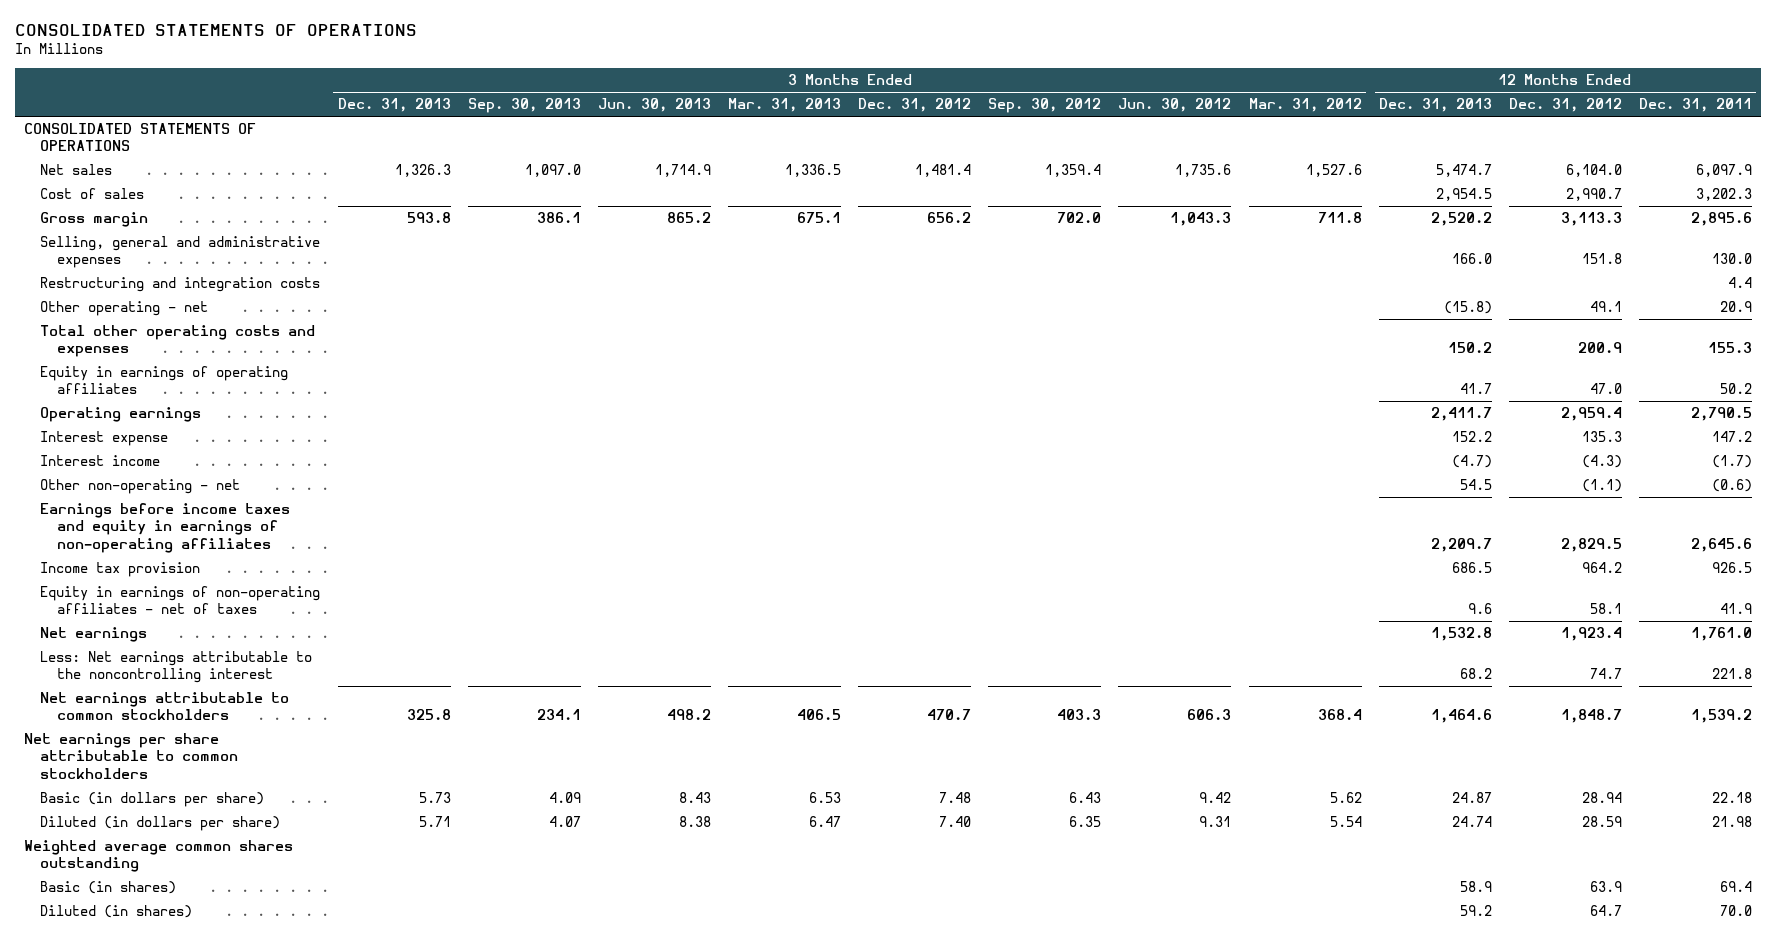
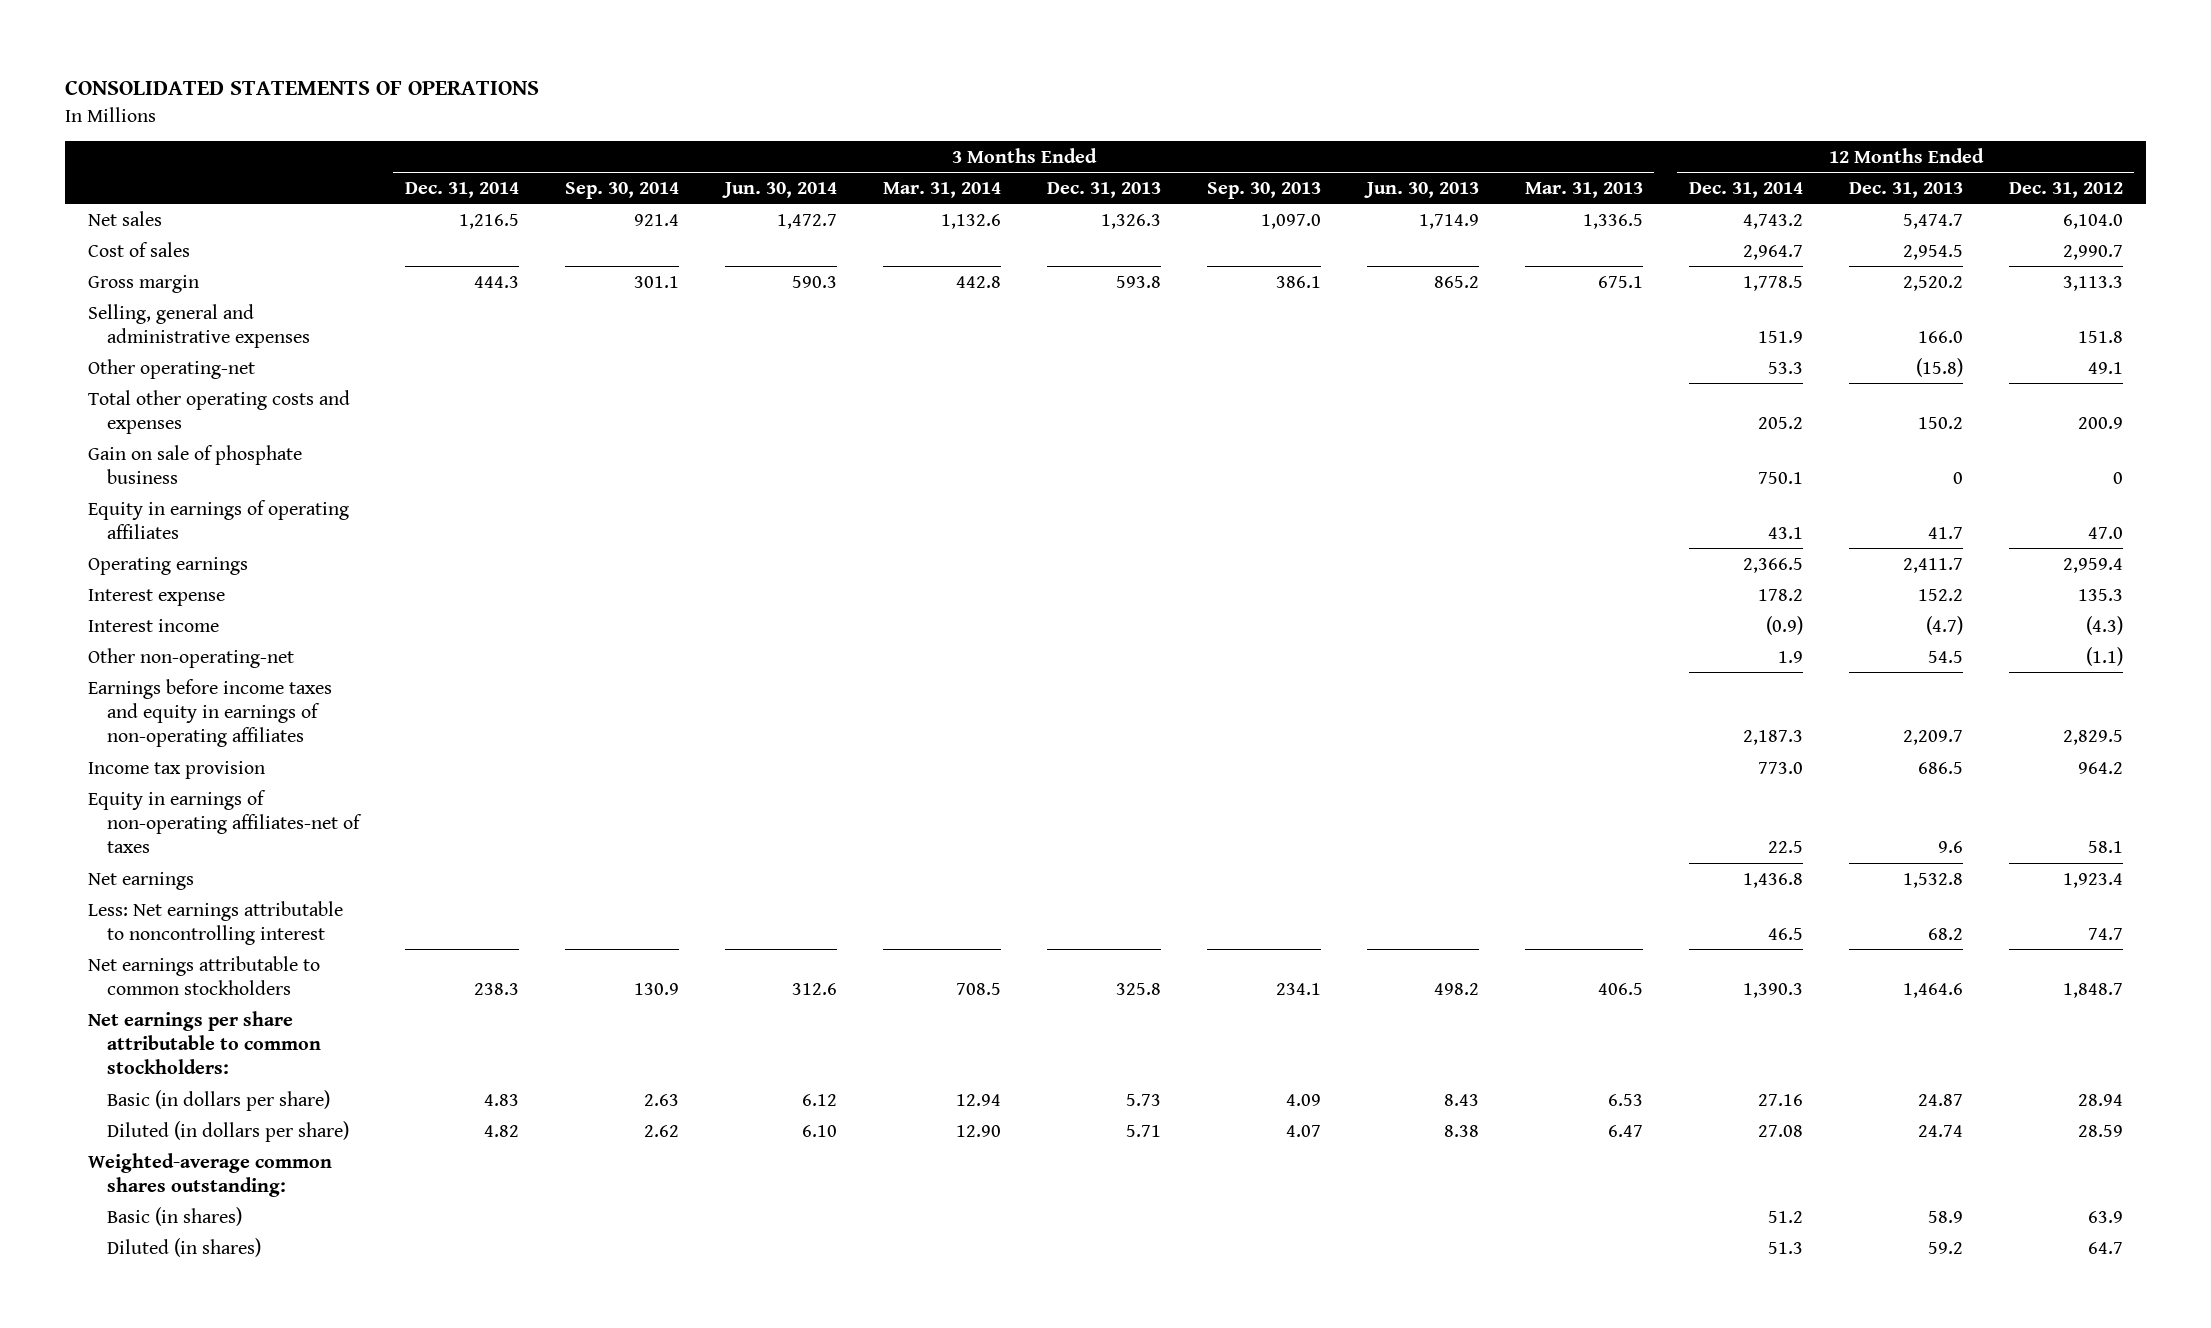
[858,98,972,113] Dec. 31, 2012 -> none
[988,98,1102,114] Sep. 30, 2012 -> none
[1118,98,1232,113] Jun. 30, 2012 -> none
[1248,98,1362,113] Mar. 31, 2012 -> none
[1639,98,1753,113] Dec. 31, 2011 -> none
none -> [404,181,519,198] Dec. 31, 2014
none -> [564,181,679,199] Sep. 30, 2014
none -> [721,181,837,198] Jun. 30, 2014
none -> [882,181,1001,198] Mar. 31, 2014
none -> [1688,181,1803,198] Dec. 31, 2014
[23,123,256,152] CONSOLIDATED STATEMENTS OF OPERATIONS -> none
[40,277,321,293] Restructuring and integration costs -> none
[40,301,209,317] Other operating - net -> [88,358,256,379] Other operating-net
none -> [88,444,303,484] Gain on sale of phosphate business
[40,479,241,495] Other non-operating - net -> [88,647,295,668] Other non-operating-net
[40,586,321,615] Equity in earnings of non-operating affiliates - net of taxes -> [88,789,362,853] Equity in earnings of non-operating affiliates-net of taxes
[40,651,313,684] Less: Net earnings attributable to the noncontrolling interest -> [88,900,344,945] Less: Net earnings attributable to noncontrolling interest
[23,733,239,779] Net earnings per share attributable to common stockholders -> [88,1010,321,1074] Net earnings per share attributable to common stockholders:
[23,840,293,873] Weighted average common shares outstanding -> [88,1152,333,1197] Weighted-average common shares outstanding:

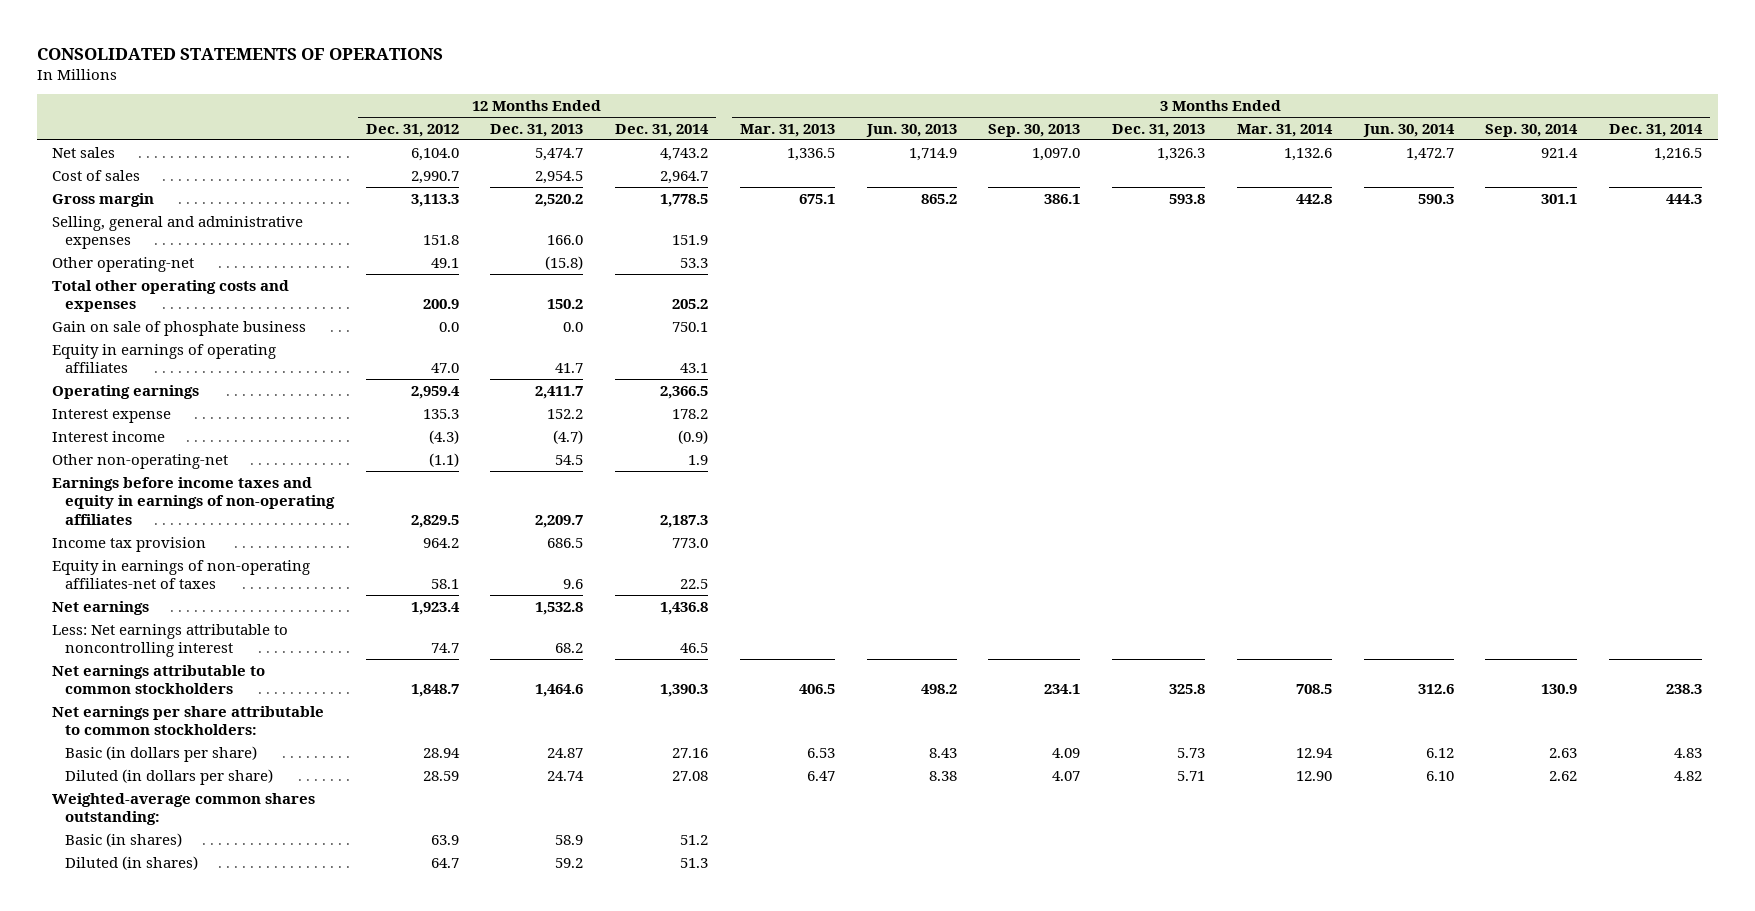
[1952,471,1963,484] 0 -> [563,321,584,332] 0.0
[2112,471,2123,484] 0 -> [438,321,459,332] 0.0

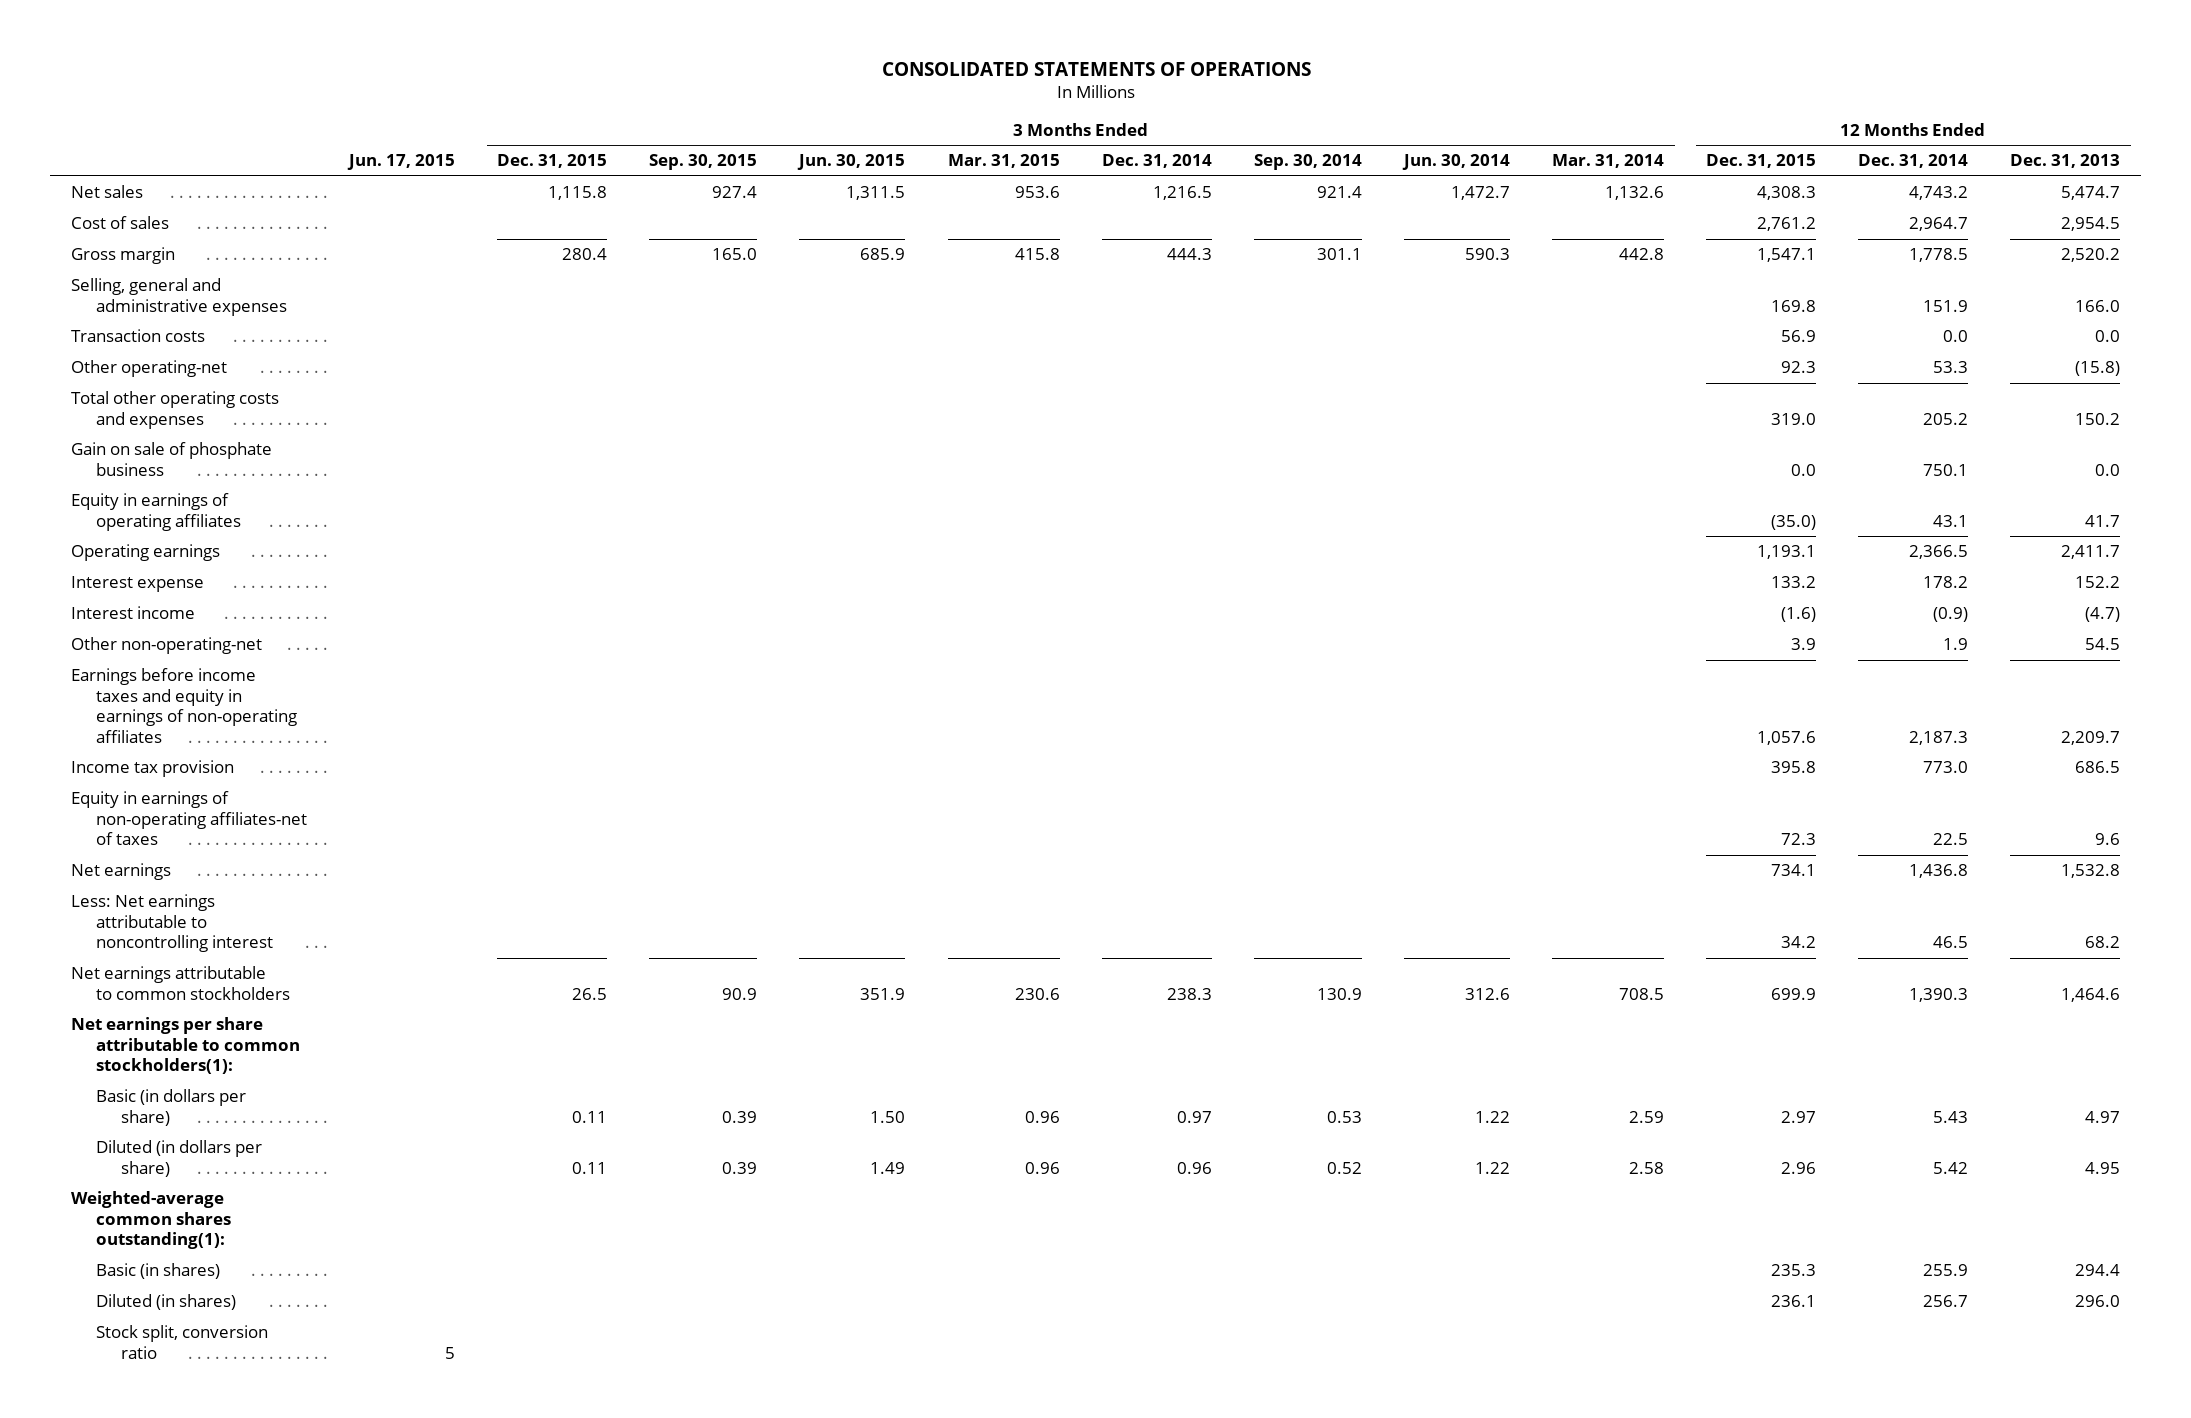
[365,123,459,137] Dec. 31, 2012 -> none
[739,123,835,137] Mar. 31, 2013 -> none
[865,123,957,137] Jun. 30, 2013 -> none
[988,123,1081,137] Sep. 30, 2013 -> none
[1112,123,1206,137] Dec. 31, 2013 -> none
none -> [347,154,456,171] Jun. 17, 2015
none -> [497,154,608,169] Dec. 31, 2015
none -> [649,154,758,171] Sep. 30, 2015
none -> [797,154,906,171] Jun. 30, 2015
none -> [947,154,1060,169] Mar. 31, 2015
none -> [1706,154,1817,169] Dec. 31, 2015
none -> [71,329,206,343] Transaction costs
[52,705,325,736] Net earnings per share attributable to common stockholders: -> [71,1017,301,1075] Net earnings per share attributable to common stockholders(1):
[547,747,584,758] 24.87 -> [2085,1110,2121,1123] 4.97
[672,747,709,758] 27.16 -> [1933,1110,1969,1123] 5.43
[1295,747,1333,758] 12.94 -> [1629,1110,1665,1123] 2.59
[1425,747,1454,758] 6.12 -> [1474,1110,1510,1123] 1.22
[1549,747,1578,758] 2.63 -> [1326,1110,1362,1123] 0.53
[1674,747,1703,758] 4.83 -> [1176,1110,1212,1123] 0.97
[547,770,585,781] 24.74 -> [2085,1161,2121,1174] 4.95
[672,770,709,781] 27.08 -> [1933,1161,1969,1174] 5.42
[1295,770,1332,781] 12.90 -> [1629,1161,1665,1174] 2.58
[1425,770,1454,781] 6.10 -> [1474,1161,1510,1174] 1.22
[1549,770,1578,781] 2.62 -> [1326,1161,1362,1174] 0.52
[1674,770,1703,781] 4.82 -> [1176,1161,1212,1174] 0.96
[52,792,316,826] Weighted-average common shares outstanding: -> [71,1191,232,1250] Weighted-average common shares outstanding(1):
[555,834,584,845] 58.9 -> [2075,1264,2121,1277] 294.4
[680,834,709,845] 51.2 -> [1923,1264,1969,1277] 255.9
[555,857,584,868] 59.2 -> [2075,1295,2121,1308] 296.0
[680,857,709,868] 51.3 -> [1923,1295,1969,1308] 256.7
none -> [96,1325,269,1359] Stock split, conversion ratio

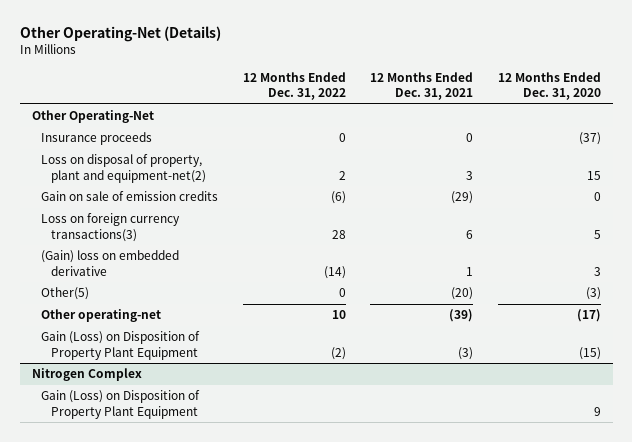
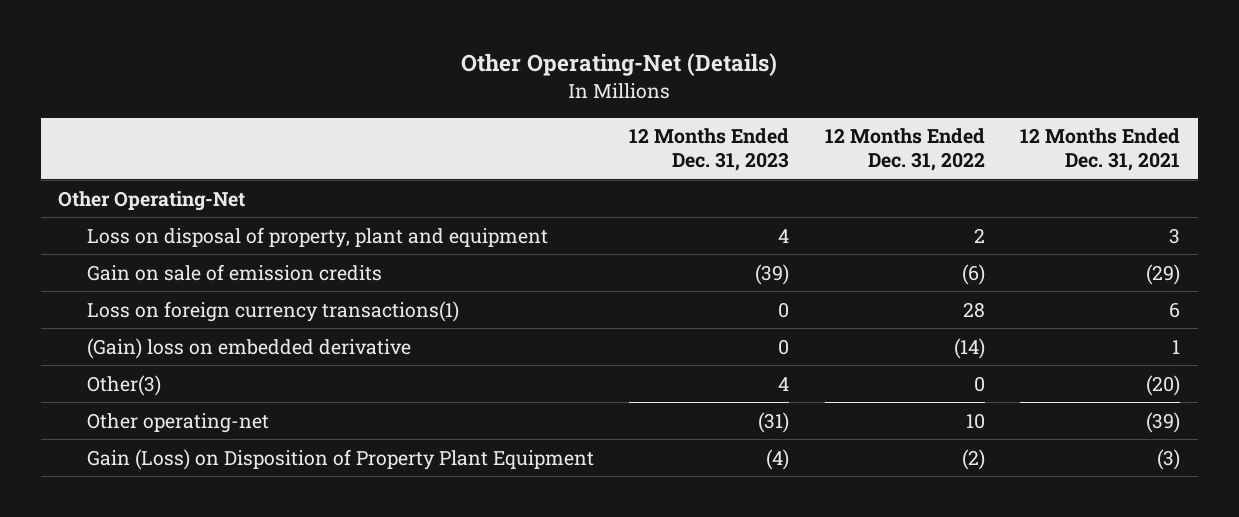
[497,71,601,100] 12 Months Ended Dec. 31, 2020 -> none
none -> [629,128,790,172] 12 Months Ended Dec. 31, 2023
[41,132,153,146] Insurance proceeds -> none
[41,154,206,183] Loss on disposal of property, plant and equipment-net(2) -> [86,226,548,248] Loss on disposal of property, plant and equipment
[41,213,181,242] Loss on foreign currency transactions(3) -> [86,300,459,322] Loss on foreign currency transactions(1)
[41,287,90,301] Other(5) -> [86,374,161,396] Other(3)
[31,368,142,382] Nitrogen Complex -> none
[41,390,201,419] Gain (Loss) on Disposition of Property Plant Equipment -> none

